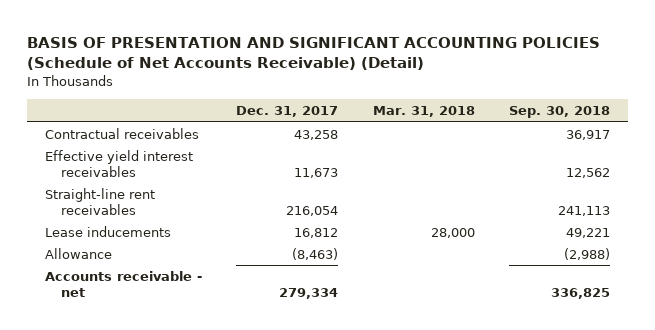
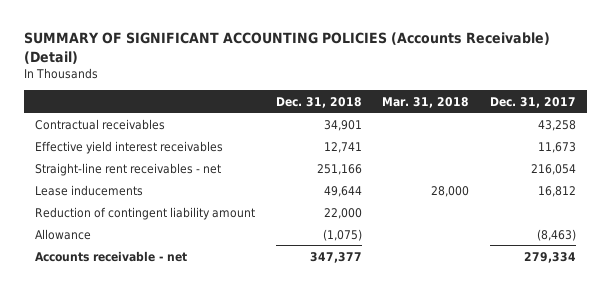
[27,36,601,71] BASIS OF PRESENTATION AND SIGNIFICANT ACCOUNTING POLICIES (Schedule of Net Accounts Receivable) (Detail) -> [24,32,551,64] SUMMARY OF SIGNIFICANT ACCOUNTING POLICIES (Accounts Receivable) (Detail)
[509,106,611,119] Sep. 30, 2018 -> none
none -> [275,96,362,108] Dec. 31, 2018
[44,188,155,215] Straight-line rent receivables -> [34,162,221,176] Straight-line rent receivables - net
none -> [34,206,255,220] Reduction of contingent liability amount

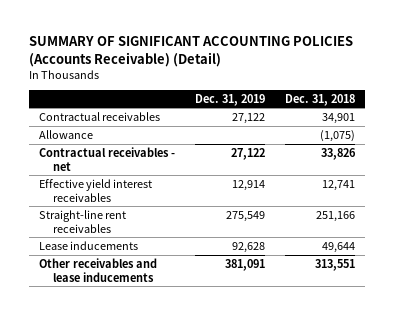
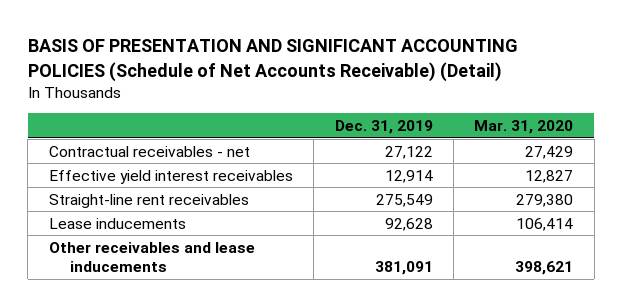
[29,36,354,67] SUMMARY OF SIGNIFICANT ACCOUNTING POLICIES (Accounts Receivable) (Detail) -> [27,39,518,82] BASIS OF PRESENTATION AND SIGNIFICANT ACCOUNTING POLICIES (Schedule of Net Accounts Receivable) (Detail)
[284,93,355,106] Dec. 31, 2018 -> none
none -> [474,120,574,135] Mar. 31, 2020
[38,111,160,121] Contractual receivables -> none
[38,129,93,139] Allowance -> none

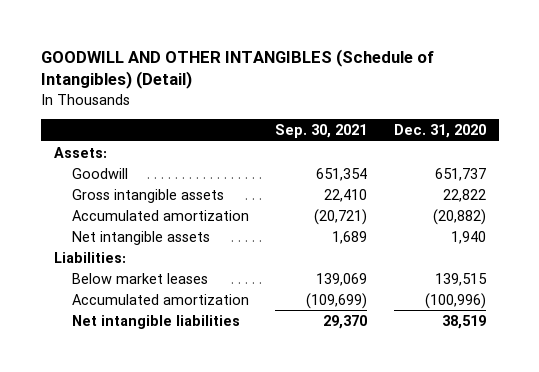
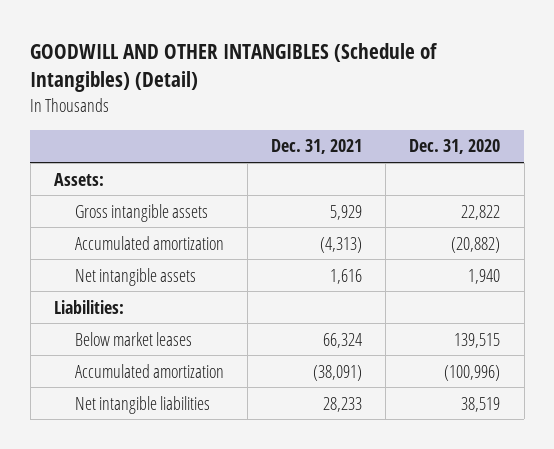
[275,124,368,139] Sep. 30, 2021 -> none
none -> [271,139,363,155] Dec. 31, 2021
[71,167,128,179] Goodwill -> none

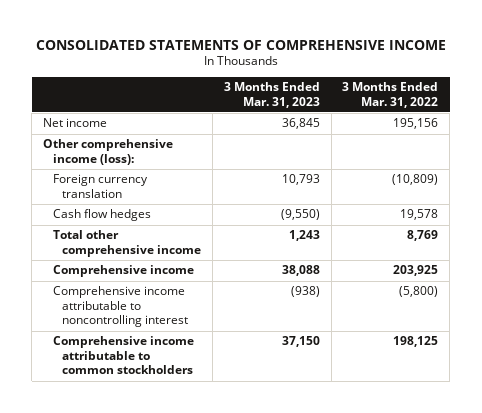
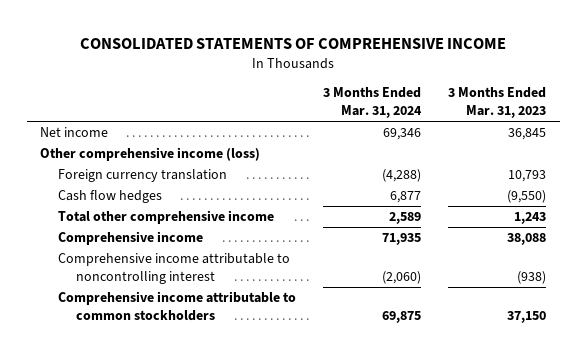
[342,82,439,108] 3 Months Ended Mar. 31, 2022 -> none
none -> [323,87,423,119] 3 Months Ended Mar. 31, 2024
[43,139,174,165] Other comprehensive income (loss): -> [40,147,261,162] Other comprehensive income (loss)

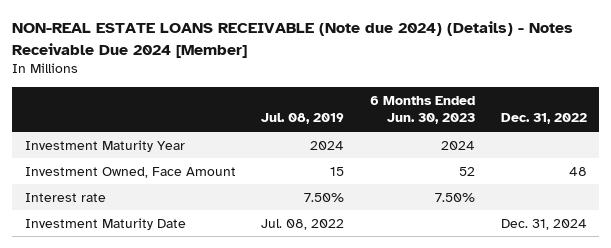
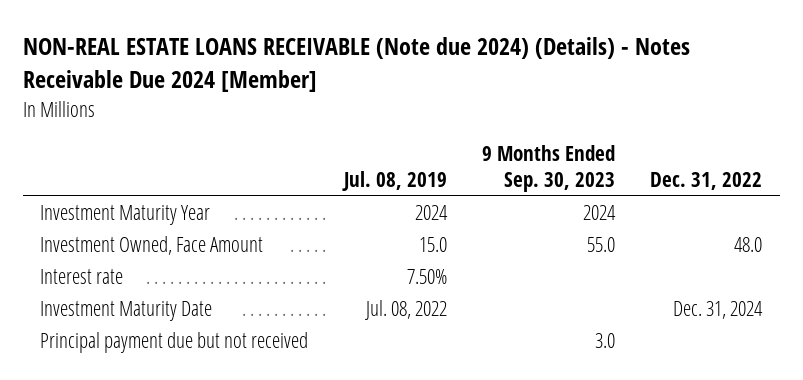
[369,96,475,125] 6 Months Ended Jun. 30, 2023 -> none
none -> [482,144,616,193] 9 Months Ended Sep. 30, 2023
[330,166,345,176] 15 -> [418,237,447,253] 15.0
[568,166,587,176] 48 -> [734,237,763,253] 48.0
none -> [40,332,309,354] Principal payment due but not received

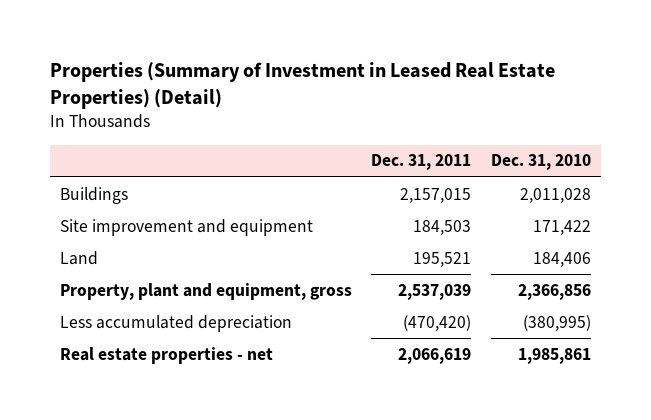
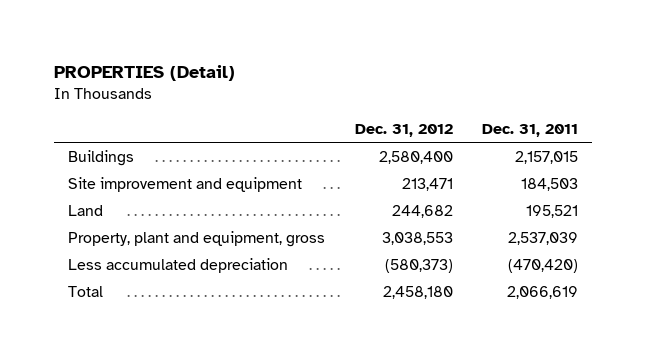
[49,61,555,109] Properties (Summary of Investment in Leased Real Estate Properties) (Detail) -> [53,64,235,81] PROPERTIES (Detail)
[491,154,592,171] Dec. 31, 2010 -> none
none -> [354,123,453,137] Dec. 31, 2012
[59,346,273,364] Real estate properties - net -> [68,285,104,297] Total

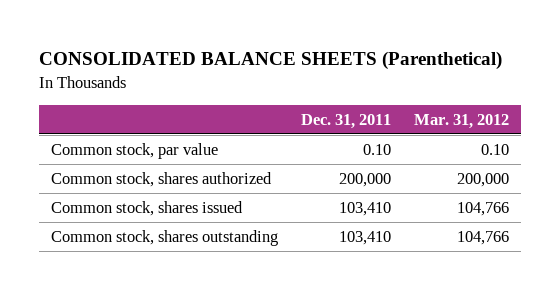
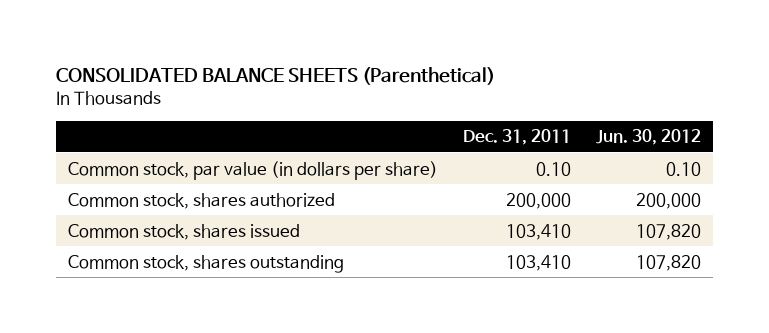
[414,113,510,129] Mar. 31, 2012 -> none
none -> [595,129,701,146] Jun. 30, 2012
[50,143,218,160] Common stock, par value -> [68,160,439,180] Common stock, par value (in dollars per share)

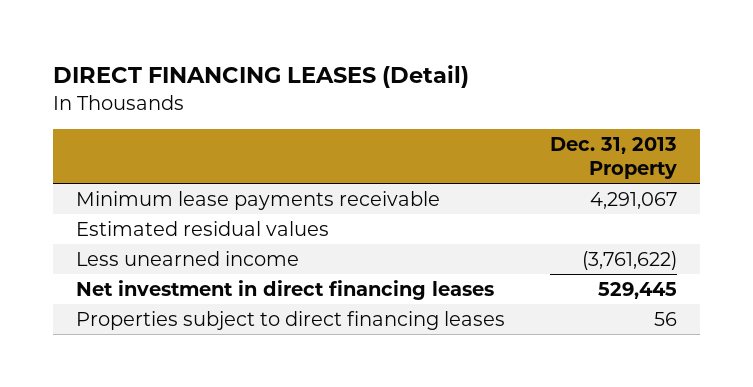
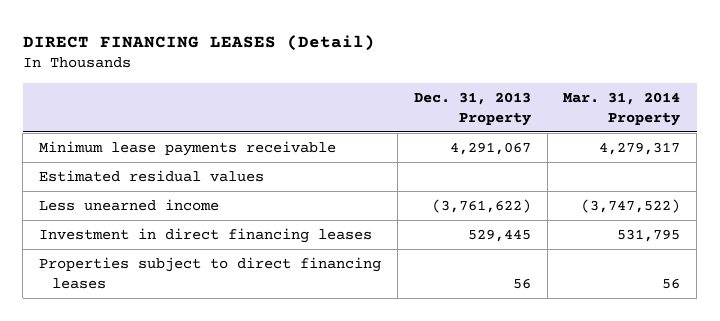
none -> [563,91,681,126] Mar. 31, 2014 Property
[75,280,494,301] Net investment in direct financing leases -> [39,228,373,244] Investment in direct financing leases

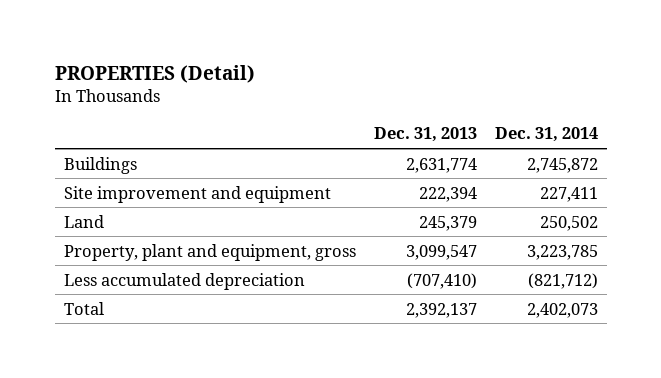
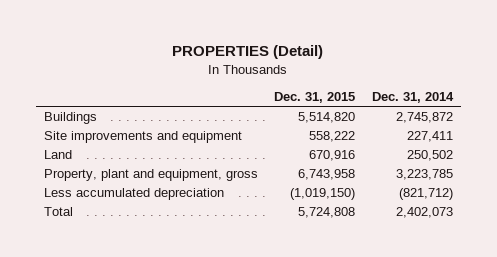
[373,127,477,143] Dec. 31, 2013 -> none
none -> [274,92,356,104] Dec. 31, 2015
[63,185,331,203] Site improvement and equipment -> [44,131,243,144] Site improvements and equipment

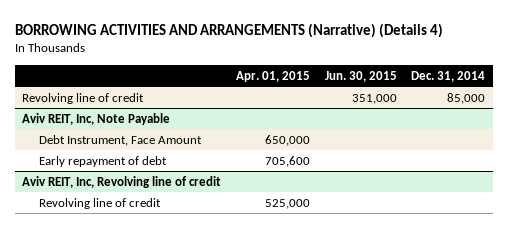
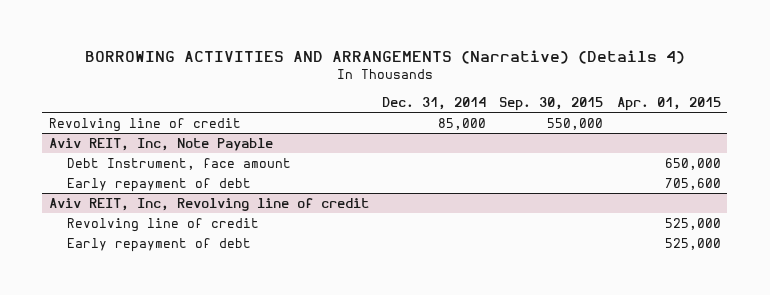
[324,70,397,82] Jun. 30, 2015 -> none
none -> [499,96,604,111] Sep. 30, 2015
[39,134,203,146] Debt Instrument, Face Amount -> [67,157,292,170] Debt Instrument, face amount
none -> [67,237,252,252] Early repayment of debt

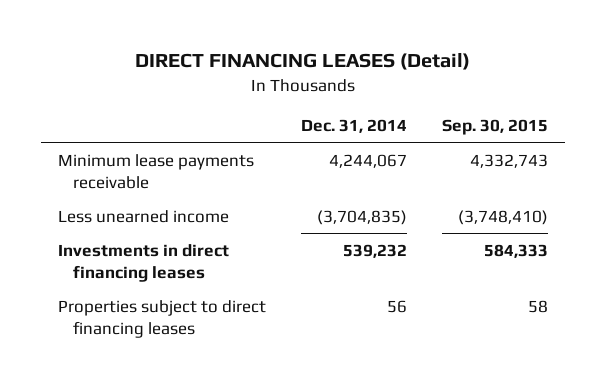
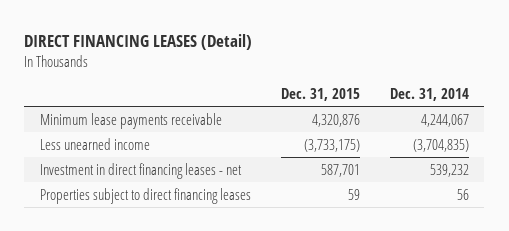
[441,118,548,135] Sep. 30, 2015 -> none
none -> [280,87,360,101] Dec. 31, 2015
[58,243,230,282] Investments in direct financing leases -> [39,162,242,179] Investment in direct financing leases - net

